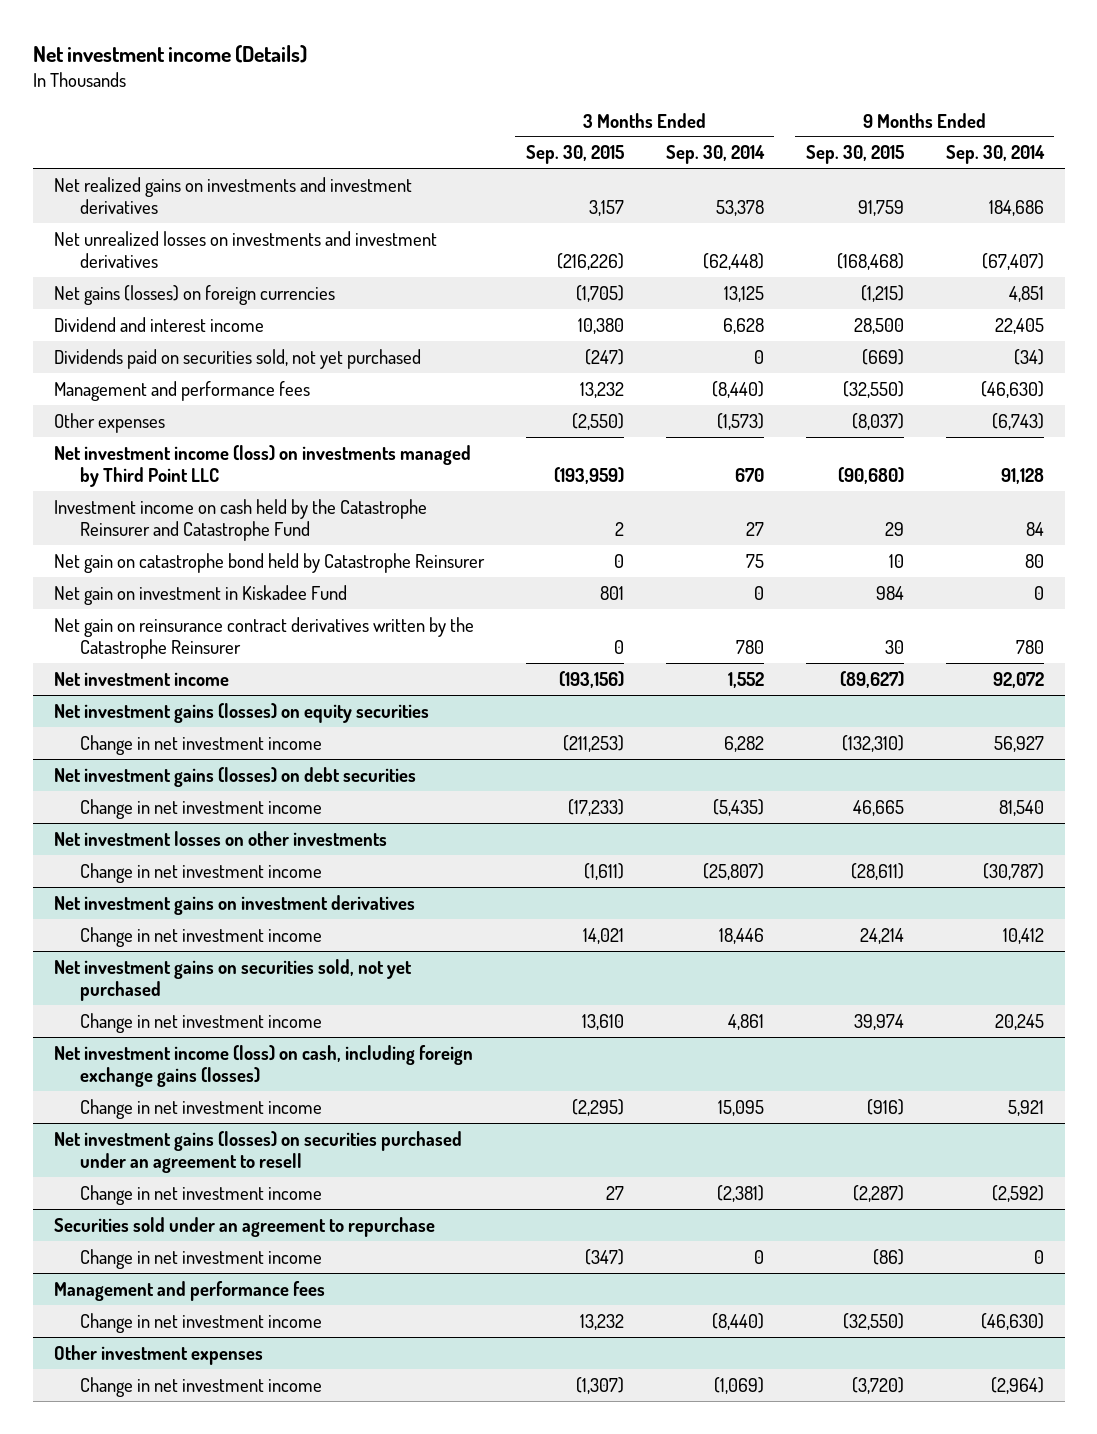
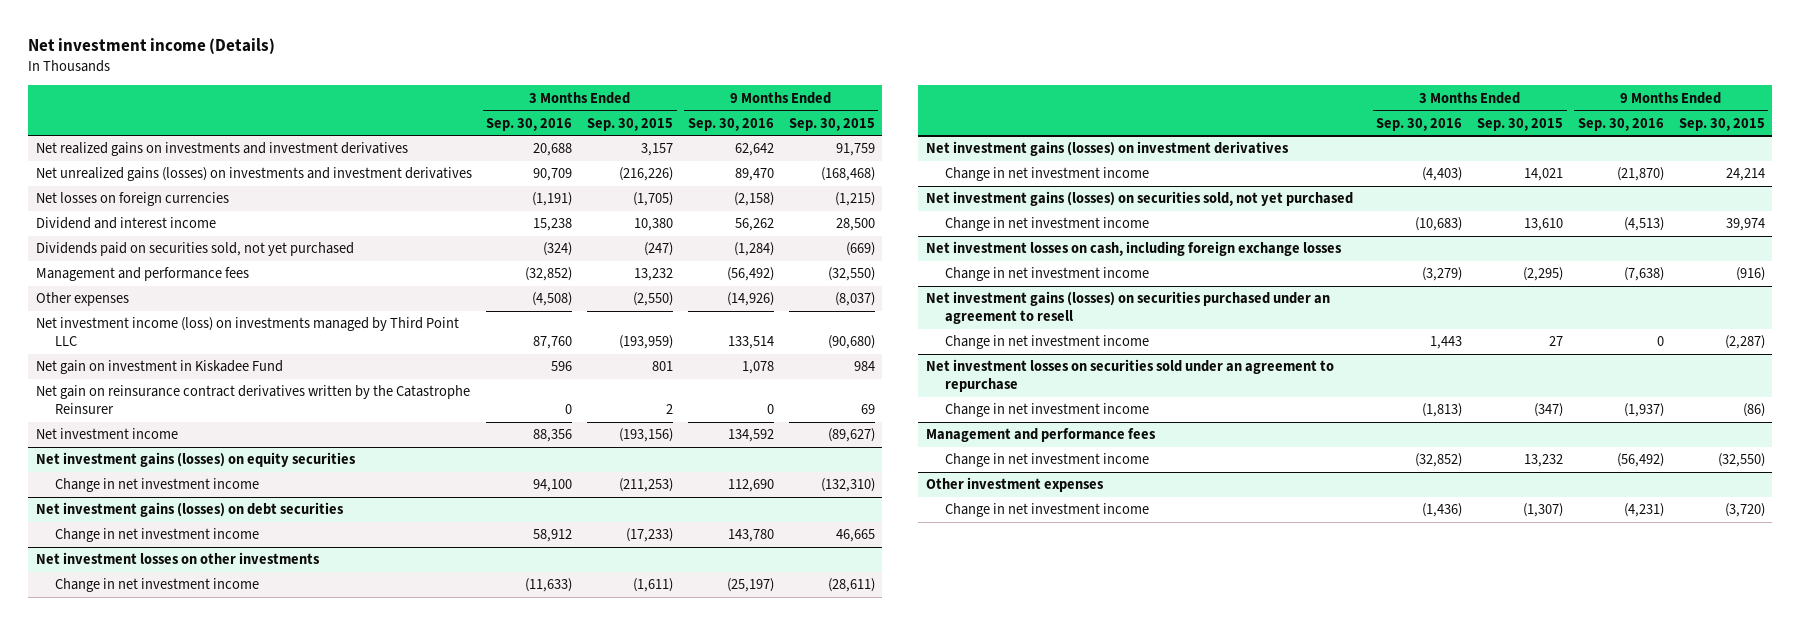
[665,145,765,165] Sep. 30, 2014 -> none
[945,145,1045,165] Sep. 30, 2014 -> none
none -> [486,117,573,131] Sep. 30, 2016
none -> [687,117,774,131] Sep. 30, 2016
[53,230,437,269] Net unrealized losses on investments and investment derivatives -> [35,167,472,182] Net unrealized gains (losses) on investments and investment derivatives
[53,284,335,305] Net gains (losses) on foreign currencies -> [35,192,229,207] Net losses on foreign currencies
[53,498,427,542] Investment income on cash held by the Catastrophe Reinsurer and Catastrophe Fund -> none
[53,552,485,573] Net gain on catastrophe bond held by Catastrophe Reinsurer -> none
[613,640,624,655] 0 -> [666,404,674,415] 2
[884,640,904,655] 30 -> [860,404,875,415] 69
[53,894,415,915] Net investment gains on investment derivatives -> [925,141,1289,157] Net investment gains (losses) on investment derivatives
[53,958,412,1002] Net investment gains on securities sold, not yet purchased -> [925,191,1353,207] Net investment gains (losses) on securities sold, not yet purchased
[53,1044,473,1088] Net investment income (loss) on cash, including foreign exchange gains (losses) -> [925,241,1342,257] Net investment losses on cash, including foreign exchange losses
[53,1216,435,1237] Securities sold under an agreement to repurchase -> [925,359,1334,393] Net investment losses on securities sold under an agreement to repurchase

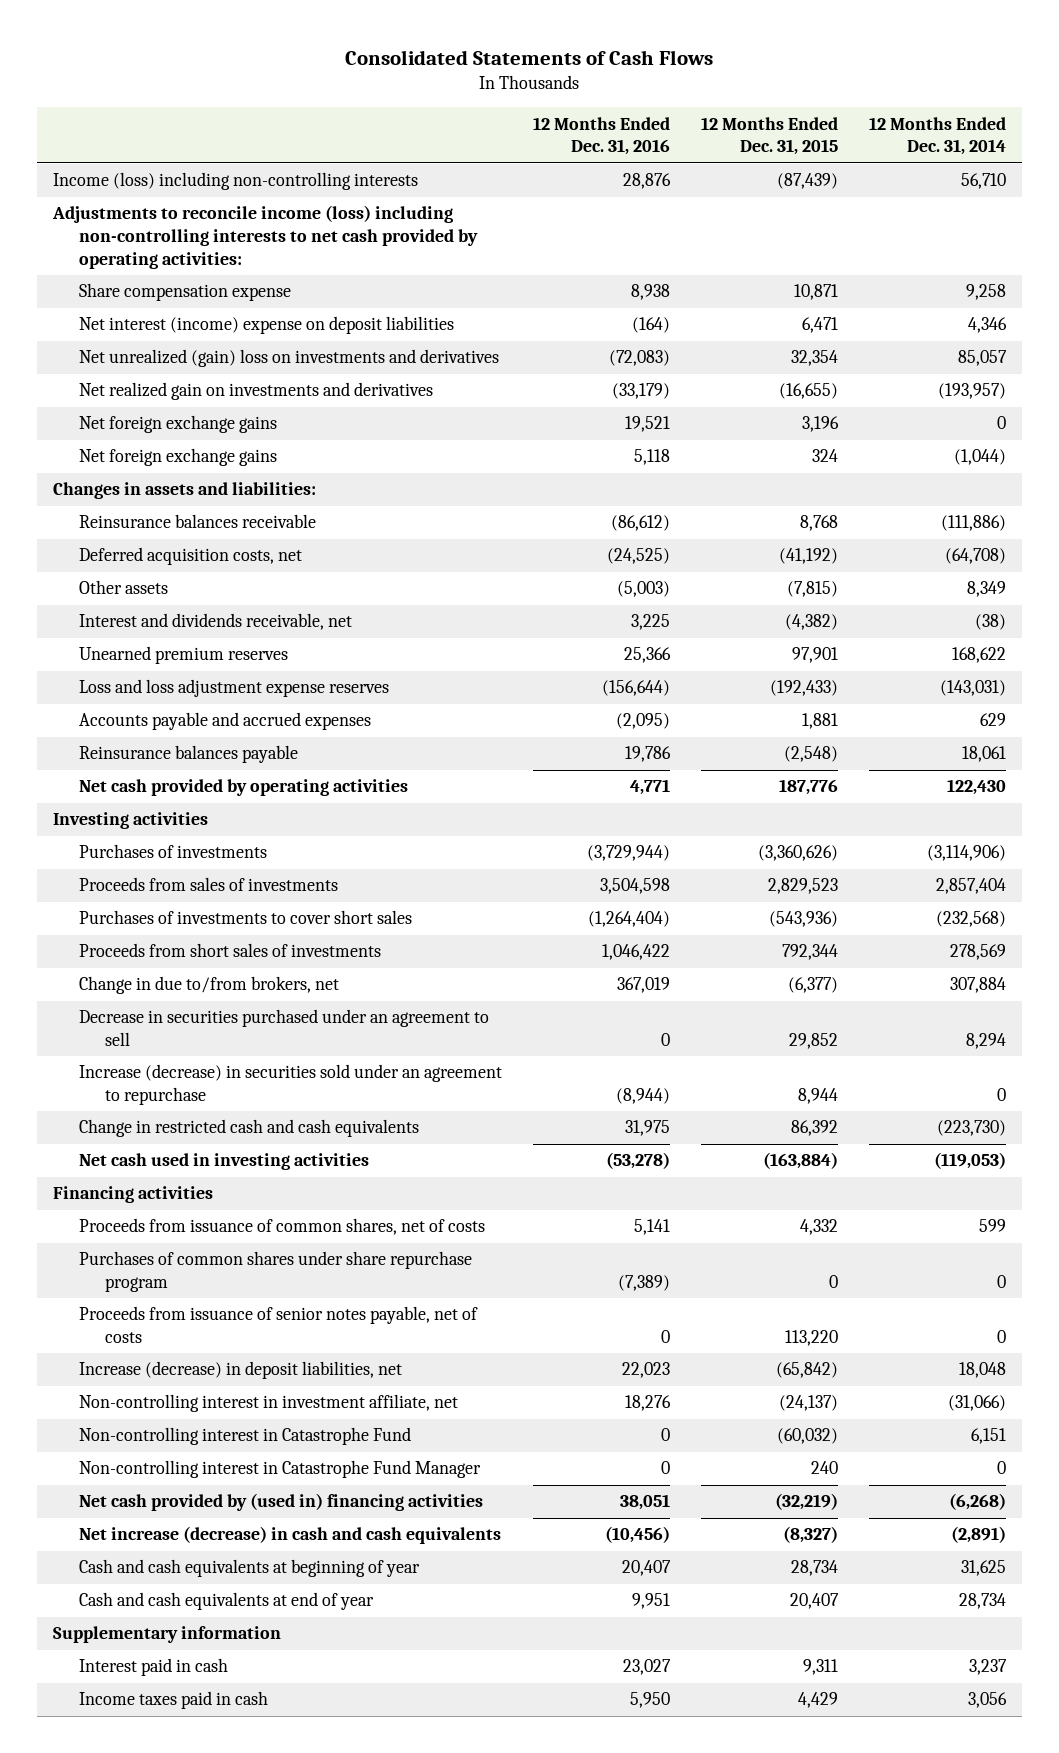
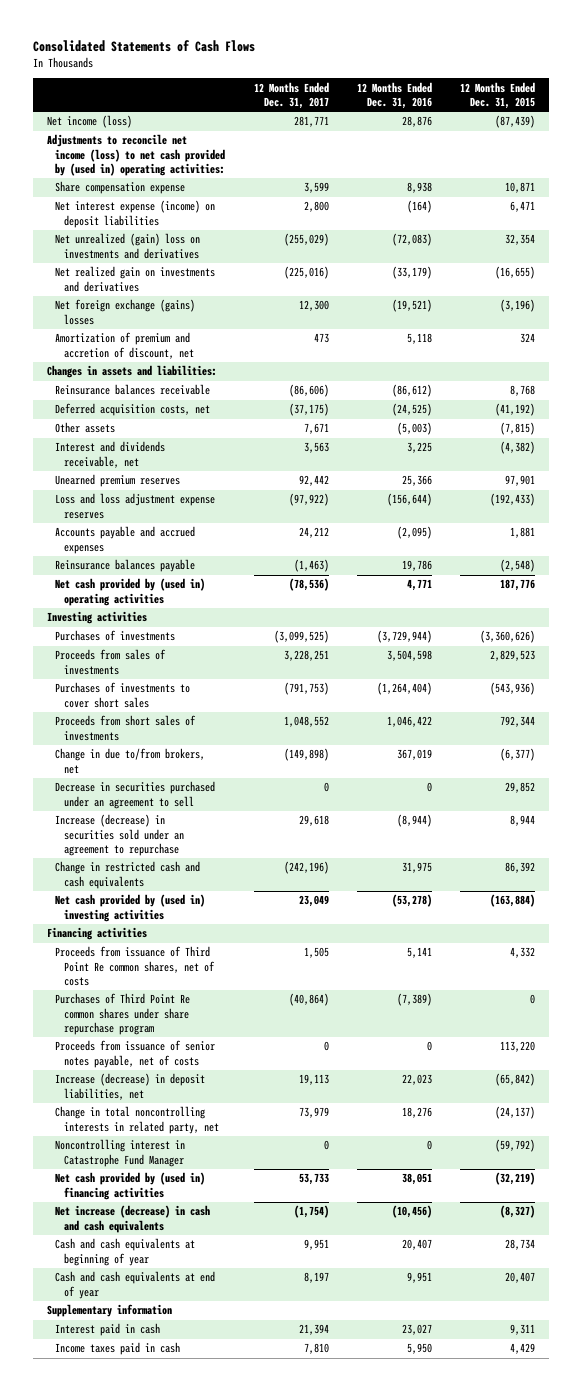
[869,116,1007,156] 12 Months Ended Dec. 31, 2014 -> none
none -> [253,81,329,110] 12 Months Ended Dec. 31, 2017
[52,172,418,191] Income (loss) including non-controlling interests -> [46,115,132,129] Net income (loss)
[51,205,478,269] Adjustments to reconcile income (loss) including non-controlling interests to net cash provided by operating activities: -> [46,134,226,177] Adjustments to reconcile net income (loss) to net cash provided by (used in) operating activities:
[78,316,454,335] Net interest (income) expense on deposit liabilities -> [55,200,216,228] Net interest expense (income) on deposit liabilities
[78,415,277,434] Net foreign exchange gains -> [55,299,196,325] Net foreign exchange (gains) losses
[624,416,670,433] 19,521 -> [391,299,432,313] (19,521)
[802,416,840,433] 3,196 -> [499,299,535,313] (3,196)
[78,448,277,467] Net foreign exchange gains -> [55,332,195,359] Amortization of premium and accretion of discount, net
[78,779,408,797] Net cash provided by operating activities -> [55,578,206,606] Net cash provided by (used in) operating activities
[78,1153,369,1171] Net cash used in investing activities -> [55,894,206,922] Net cash provided by (used in) investing activities
[78,1218,485,1236] Proceeds from issuance of common shares, net of costs -> [55,946,216,987] Proceeds from issuance of Third Point Re common shares, net of costs
[78,1251,472,1292] Purchases of common shares under share repurchase program -> [55,993,191,1036] Purchases of Third Point Re common shares under share repurchase program
[78,1427,411,1446] Non-controlling interest in Catastrophe Fund -> none
[78,1394,458,1413] Non-controlling interest in investment affiliate, net -> [55,1106,220,1134] Change in total noncontrolling interests in related party, net
[78,1460,481,1479] Non-controlling interest in Catastrophe Fund Manager -> [55,1139,186,1167] Noncontrolling interest in Catastrophe Fund Manager
[811,1461,839,1475] 240 -> [494,1139,535,1153] (59,792)

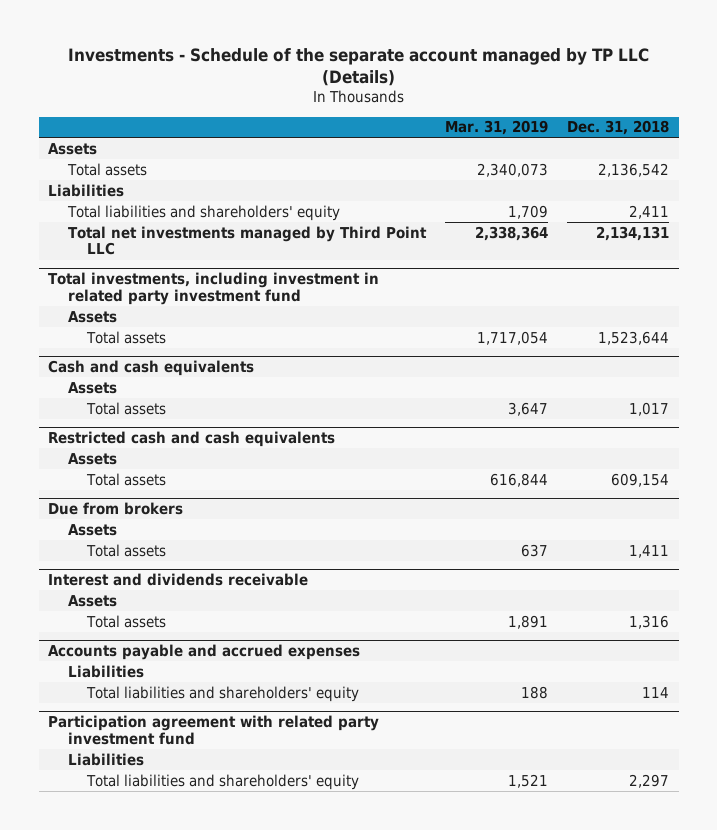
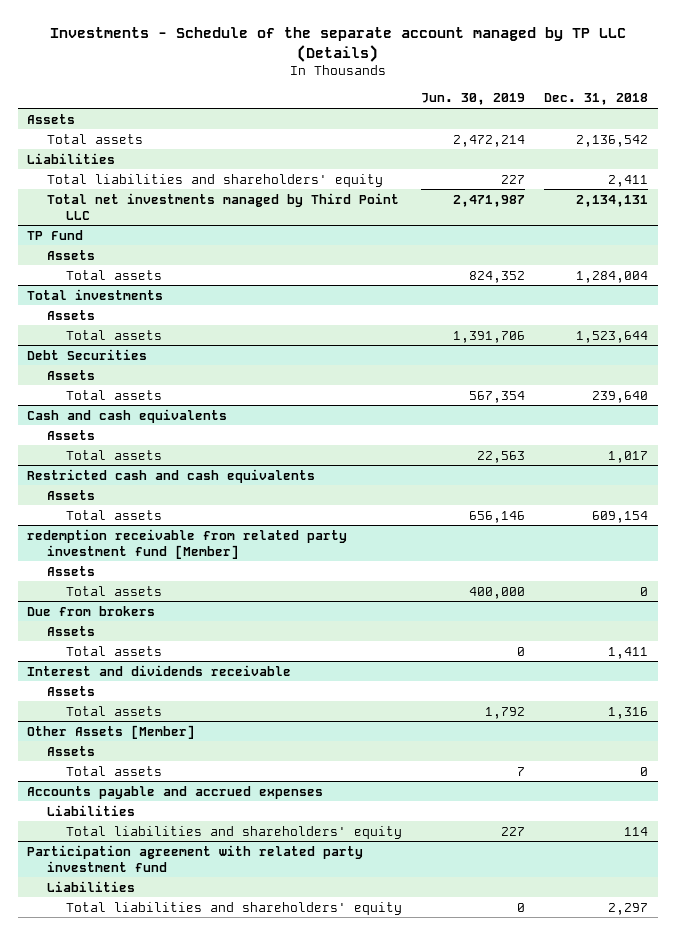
[444,120,548,136] Mar. 31, 2019 -> none
none -> [421,93,526,106] Jun. 30, 2019
[48,271,380,305] Total investments, including investment in related party investment fund -> none
none -> [27,229,84,240] TP Fund
none -> [66,269,163,280] Total assets
none -> [27,288,164,300] Total investments
none -> [46,309,95,320] Assets
none -> [27,348,148,360] Debt Securities
none -> [46,369,95,380] Assets
none -> [66,389,163,400] Total assets
none -> [27,528,348,559] redemption receivable from related party investment fund [Member]
none -> [46,565,95,576] Assets
none -> [66,585,163,596] Total assets
none -> [27,724,196,739] Other Assets [Member]
none -> [46,745,95,756] Assets
none -> [66,765,163,776] Total assets

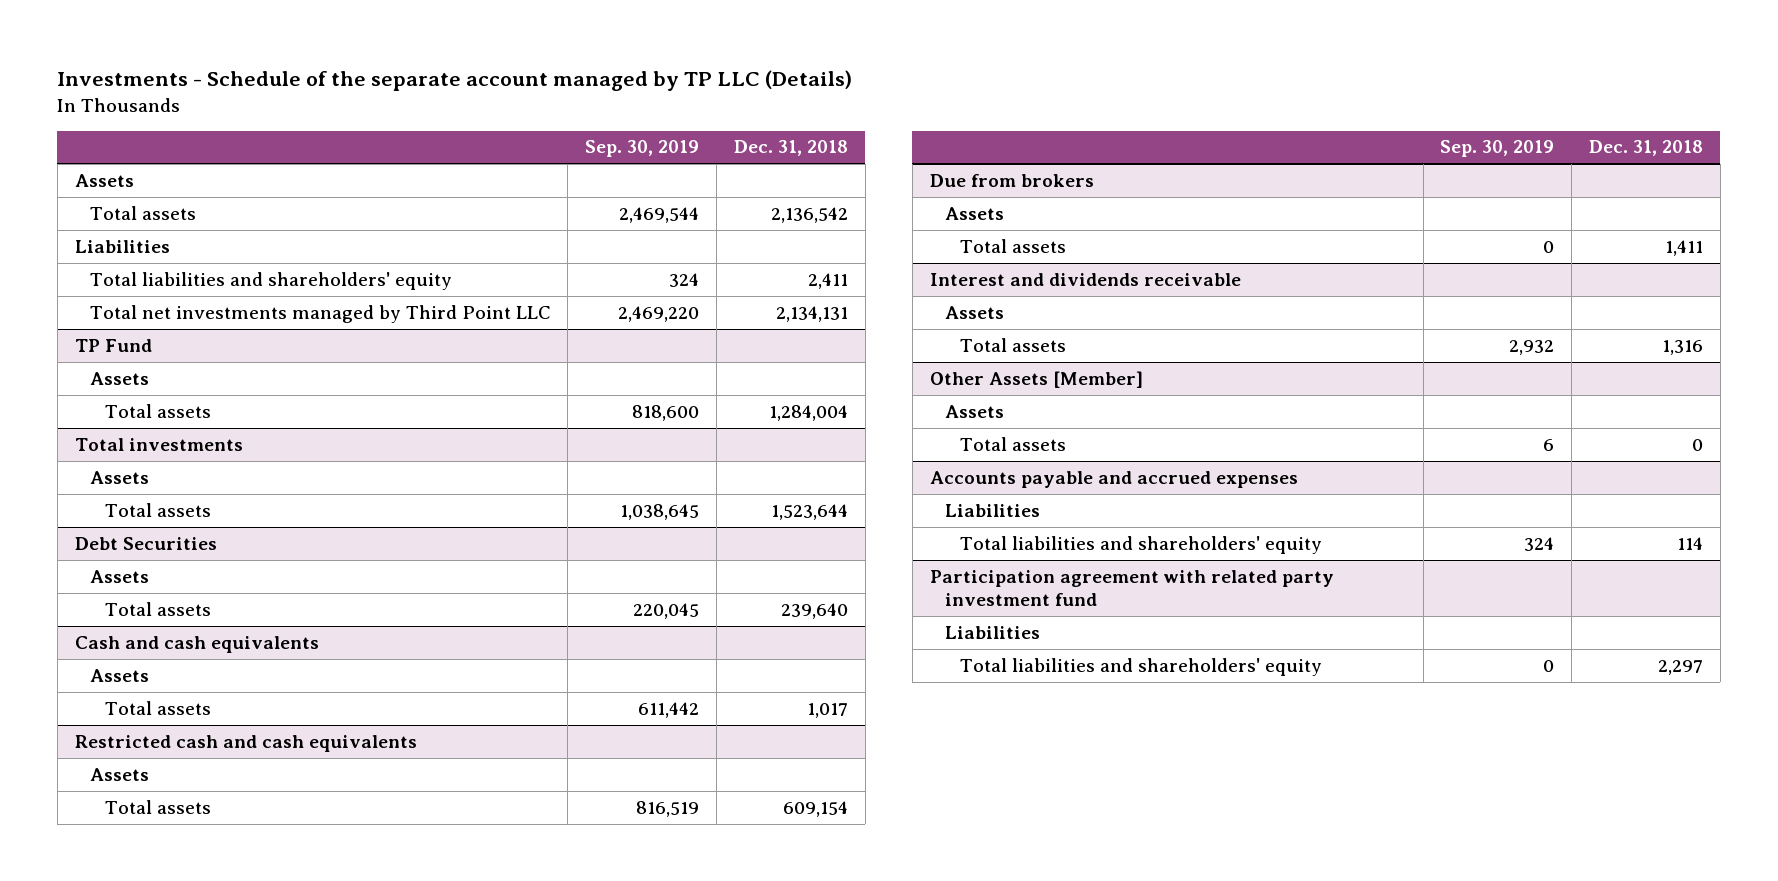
[421,93,526,106] Jun. 30, 2019 -> none
none -> [585,140,700,158] Sep. 30, 2019
[27,528,348,559] redemption receivable from related party investment fund [Member] -> none
[46,565,95,576] Assets -> none
[66,585,163,596] Total assets -> none

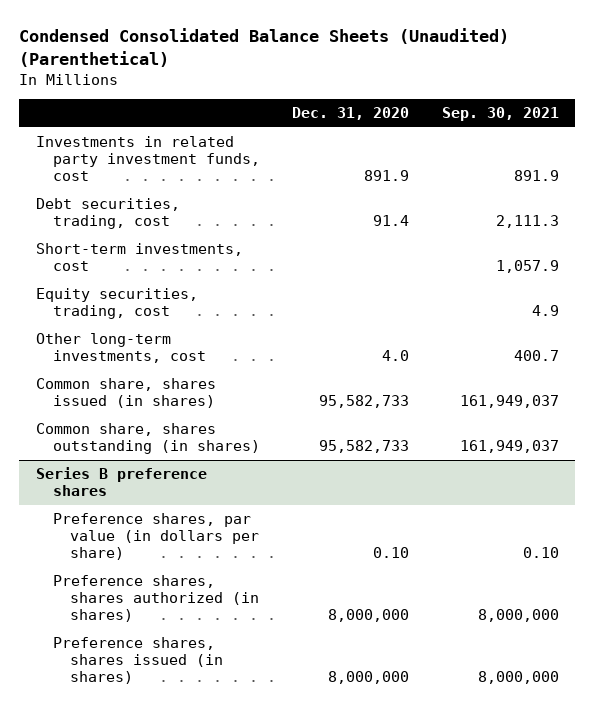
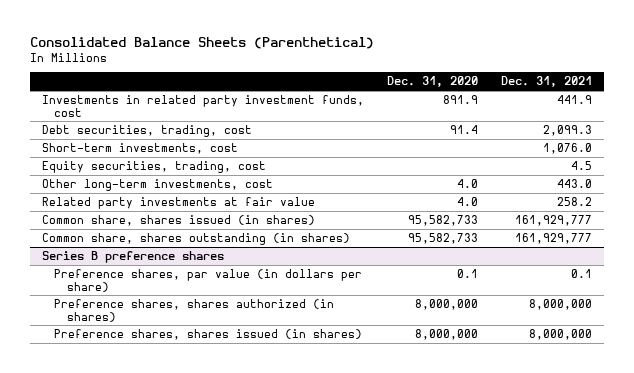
[19,28,510,67] Condensed Consolidated Balance Sheets (Unaudited) (Parenthetical) -> [30,36,375,49] Consolidated Balance Sheets (Parenthetical)
[441,107,559,122] Sep. 30, 2021 -> none
none -> [500,76,592,88] Dec. 31, 2021
none -> [41,196,315,209] Related party investments at fair value
[373,547,410,559] 0.10 -> [456,268,478,278] 0.1

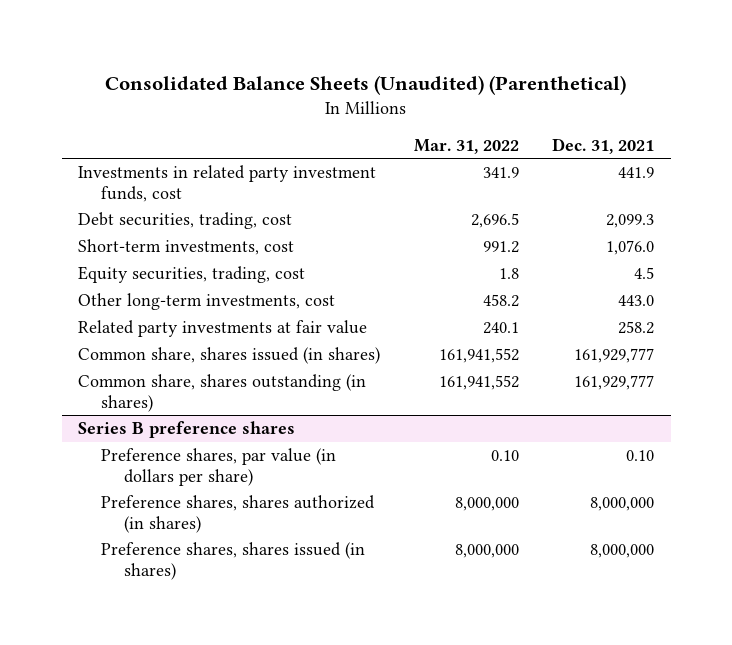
[30,36,375,49] Consolidated Balance Sheets (Parenthetical) -> [105,74,627,95] Consolidated Balance Sheets (Unaudited) (Parenthetical)
[386,76,478,88] Dec. 31, 2020 -> none
none -> [413,138,519,154] Mar. 31, 2022
[570,268,592,278] 0.1 -> [625,450,654,462] 0.10

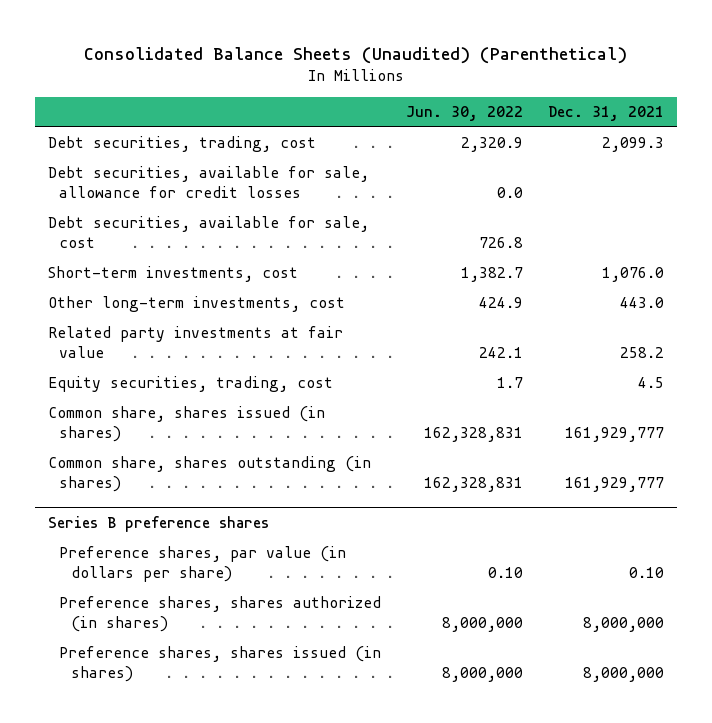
[413,138,519,154] Mar. 31, 2022 -> none
none -> [406,105,524,121] Jun. 30, 2022
[78,165,377,202] Investments in related party investment funds, cost -> none
none -> [47,166,369,199] Debt securities, available for sale, allowance for credit losses
none -> [47,216,369,249] Debt securities, available for sale, cost
[78,266,306,284] Equity securities, trading, cost -> [47,376,333,393] Equity securities, trading, cost

